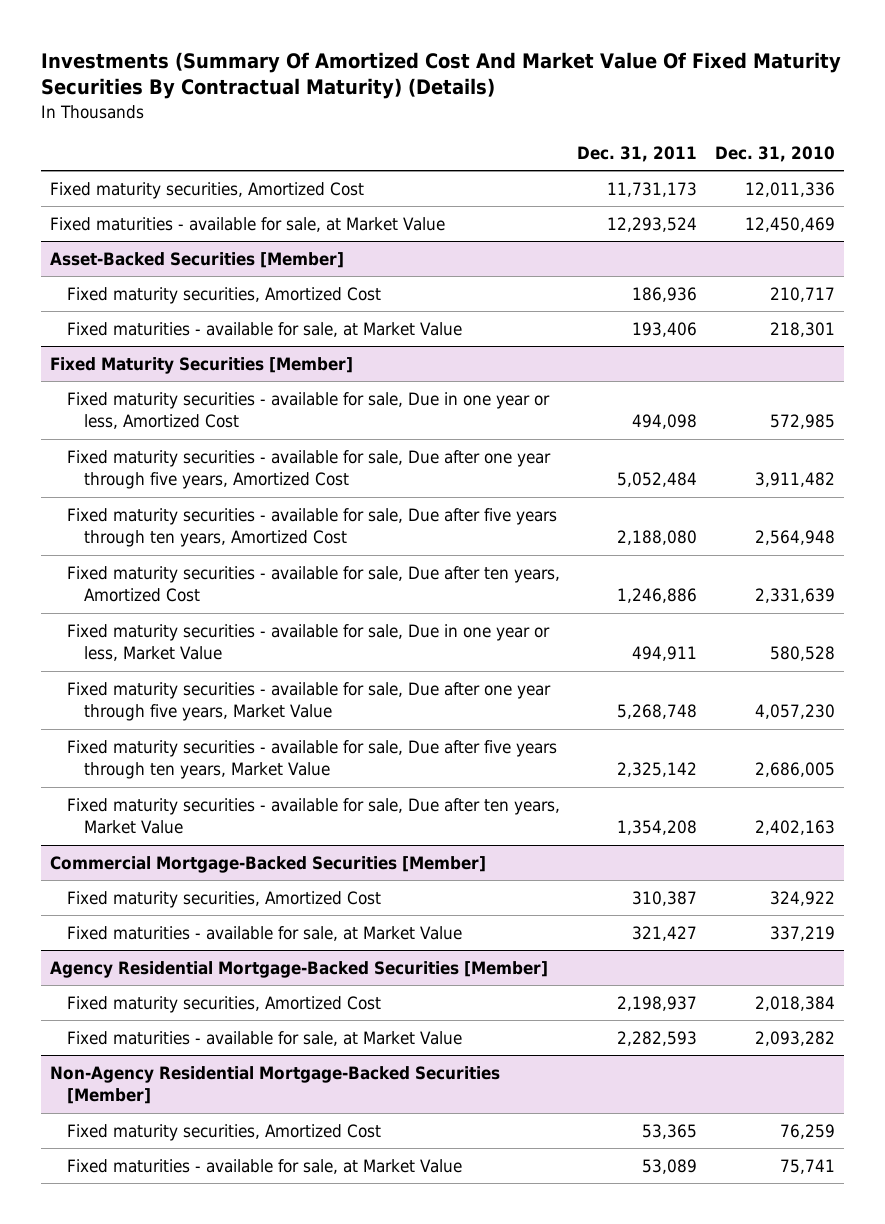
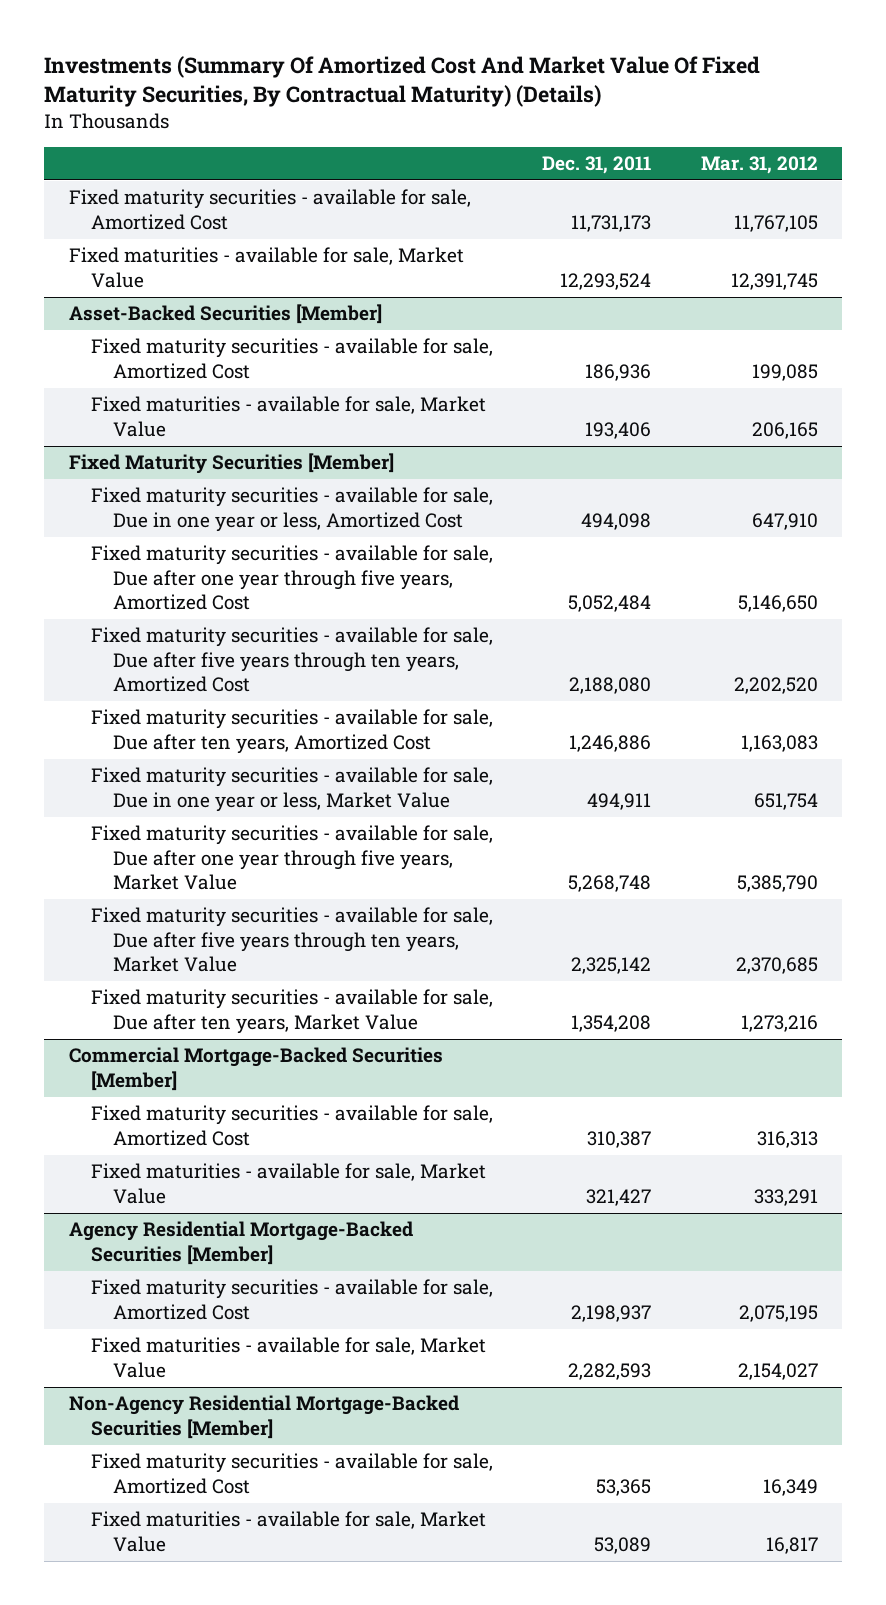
[40,51,841,100] Investments (Summary Of Amortized Cost And Market Value Of Fixed Maturity Securities By Contractual Maturity) (Details) -> [43,56,760,108] Investments (Summary Of Amortized Cost And Market Value Of Fixed Maturity Securities, By Contractual Maturity) (Details)
[714,145,835,162] Dec. 31, 2010 -> none
none -> [700,156,818,175] Mar. 31, 2012
[49,181,364,199] Fixed maturity securities, Amortized Cost -> [68,189,471,230] Fixed maturity securities - available for sale, Amortized Cost
[49,216,445,232] Fixed maturities - available for sale, at Market Value -> [68,247,464,288] Fixed maturities - available for sale, Market Value
[66,286,381,304] Fixed maturity securities, Amortized Cost -> [90,338,493,379] Fixed maturity securities - available for sale, Amortized Cost
[66,321,462,337] Fixed maturities - available for sale, at Market Value -> [90,396,486,437] Fixed maturities - available for sale, Market Value
[66,890,381,908] Fixed maturity securities, Amortized Cost -> [90,1105,493,1146] Fixed maturity securities - available for sale, Amortized Cost
[66,925,462,941] Fixed maturities - available for sale, at Market Value -> [90,1163,486,1204] Fixed maturities - available for sale, Market Value
[66,995,381,1013] Fixed maturity securities, Amortized Cost -> [90,1279,493,1320] Fixed maturity securities - available for sale, Amortized Cost
[66,1030,462,1046] Fixed maturities - available for sale, at Market Value -> [90,1337,486,1378] Fixed maturities - available for sale, Market Value
[66,1123,381,1141] Fixed maturity securities, Amortized Cost -> [90,1453,493,1494] Fixed maturity securities - available for sale, Amortized Cost
[66,1158,462,1174] Fixed maturities - available for sale, at Market Value -> [90,1511,486,1552] Fixed maturities - available for sale, Market Value

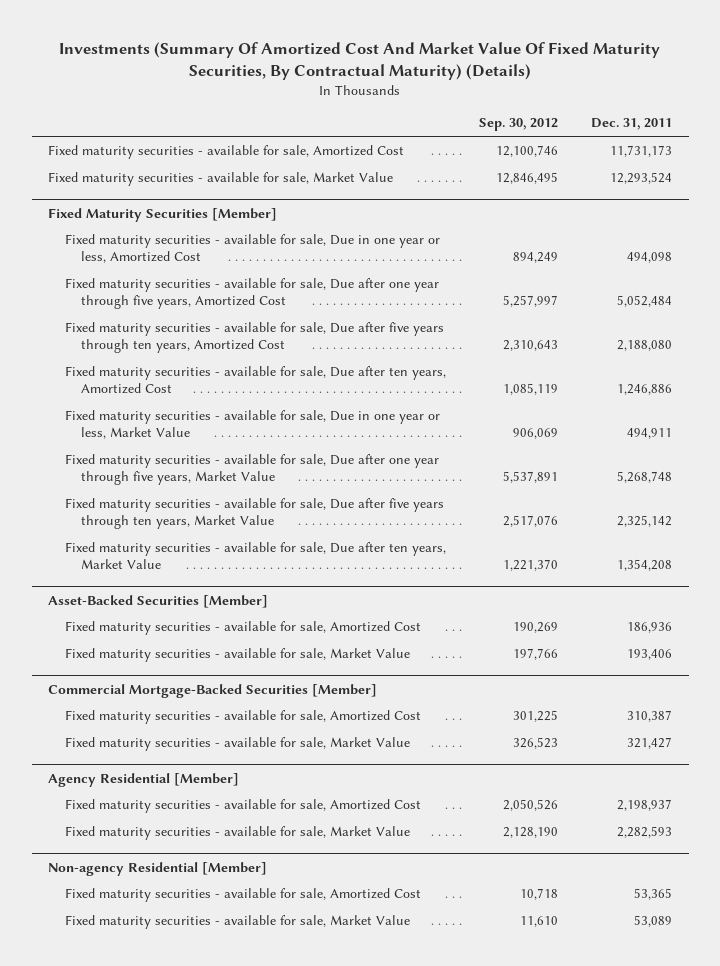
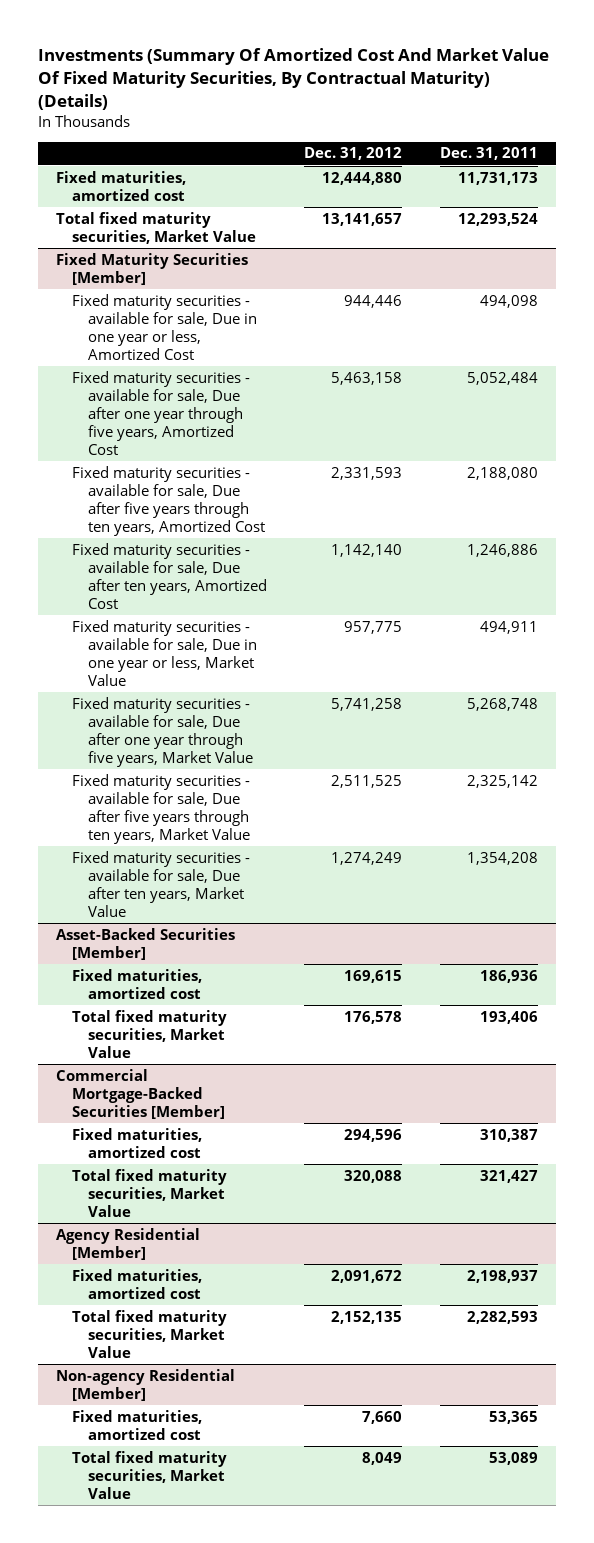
[478,118,558,132] Sep. 30, 2012 -> none
none -> [304,147,403,161] Dec. 31, 2012
[48,145,405,160] Fixed maturity securities - available for sale, Amortized Cost -> [56,170,187,201] Fixed maturities, amortized cost
[48,172,394,187] Fixed maturity securities - available for sale, Market Value -> [56,211,257,244] Total fixed maturity securities, Market Value
[64,621,421,636] Fixed maturity securities - available for sale, Amortized Cost -> [72,968,203,999] Fixed maturities, amortized cost
[64,648,410,663] Fixed maturity securities - available for sale, Market Value -> [72,1009,228,1058] Total fixed maturity securities, Market Value
[64,710,421,725] Fixed maturity securities - available for sale, Amortized Cost -> [72,1127,203,1158] Fixed maturities, amortized cost
[64,737,410,752] Fixed maturity securities - available for sale, Market Value -> [72,1168,228,1217] Total fixed maturity securities, Market Value
[64,799,421,814] Fixed maturity securities - available for sale, Amortized Cost -> [72,1268,203,1299] Fixed maturities, amortized cost
[64,826,410,841] Fixed maturity securities - available for sale, Market Value -> [72,1309,228,1358] Total fixed maturity securities, Market Value
[64,888,421,903] Fixed maturity securities - available for sale, Amortized Cost -> [72,1409,203,1440] Fixed maturities, amortized cost
[64,915,410,930] Fixed maturity securities - available for sale, Market Value -> [72,1450,228,1499] Total fixed maturity securities, Market Value

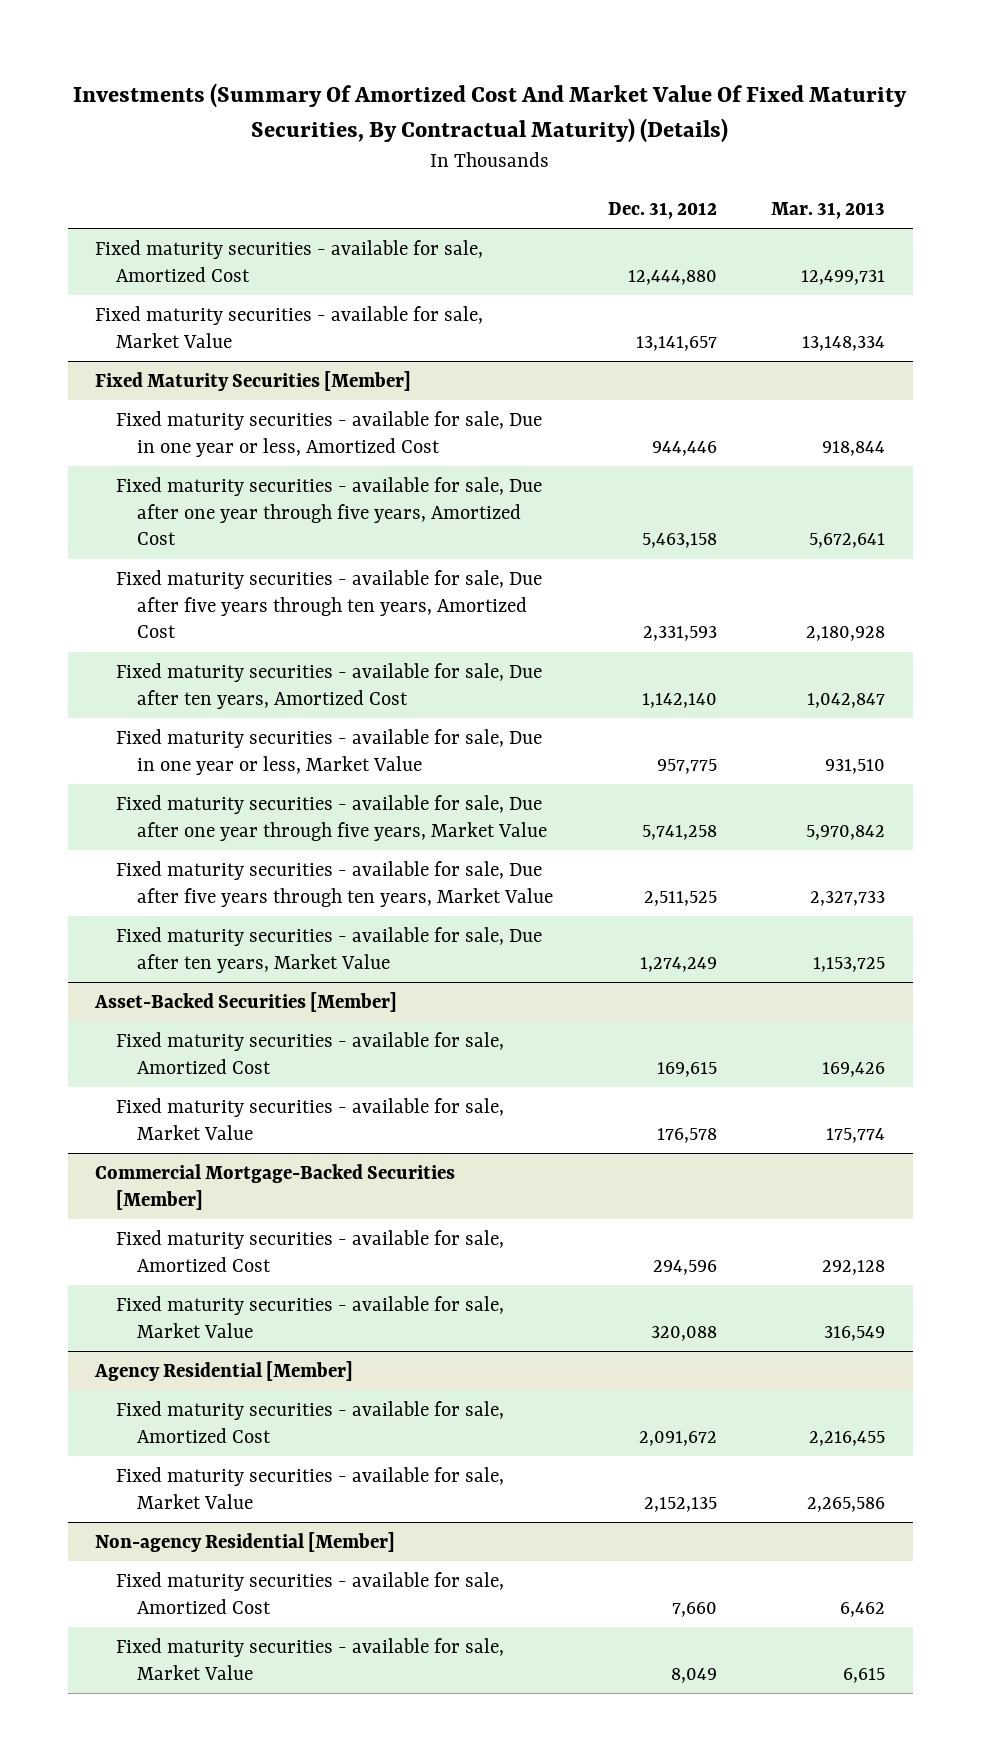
[439,147,538,161] Dec. 31, 2011 -> none
none -> [771,201,886,219] Mar. 31, 2013
[56,170,187,201] Fixed maturities, amortized cost -> [95,239,484,282] Fixed maturity securities - available for sale, Amortized Cost
[56,211,257,244] Total fixed maturity securities, Market Value -> [95,305,484,348] Fixed maturity securities - available for sale, Market Value
[72,968,203,999] Fixed maturities, amortized cost -> [116,1031,505,1074] Fixed maturity securities - available for sale, Amortized Cost
[72,1009,228,1058] Total fixed maturity securities, Market Value -> [116,1097,505,1140] Fixed maturity securities - available for sale, Market Value
[72,1127,203,1158] Fixed maturities, amortized cost -> [116,1229,505,1272] Fixed maturity securities - available for sale, Amortized Cost
[72,1168,228,1217] Total fixed maturity securities, Market Value -> [116,1295,505,1338] Fixed maturity securities - available for sale, Market Value
[72,1268,203,1299] Fixed maturities, amortized cost -> [116,1400,505,1443] Fixed maturity securities - available for sale, Amortized Cost
[72,1309,228,1358] Total fixed maturity securities, Market Value -> [116,1466,505,1509] Fixed maturity securities - available for sale, Market Value
[72,1409,203,1440] Fixed maturities, amortized cost -> [116,1571,505,1614] Fixed maturity securities - available for sale, Amortized Cost
[72,1450,228,1499] Total fixed maturity securities, Market Value -> [116,1637,505,1680] Fixed maturity securities - available for sale, Market Value

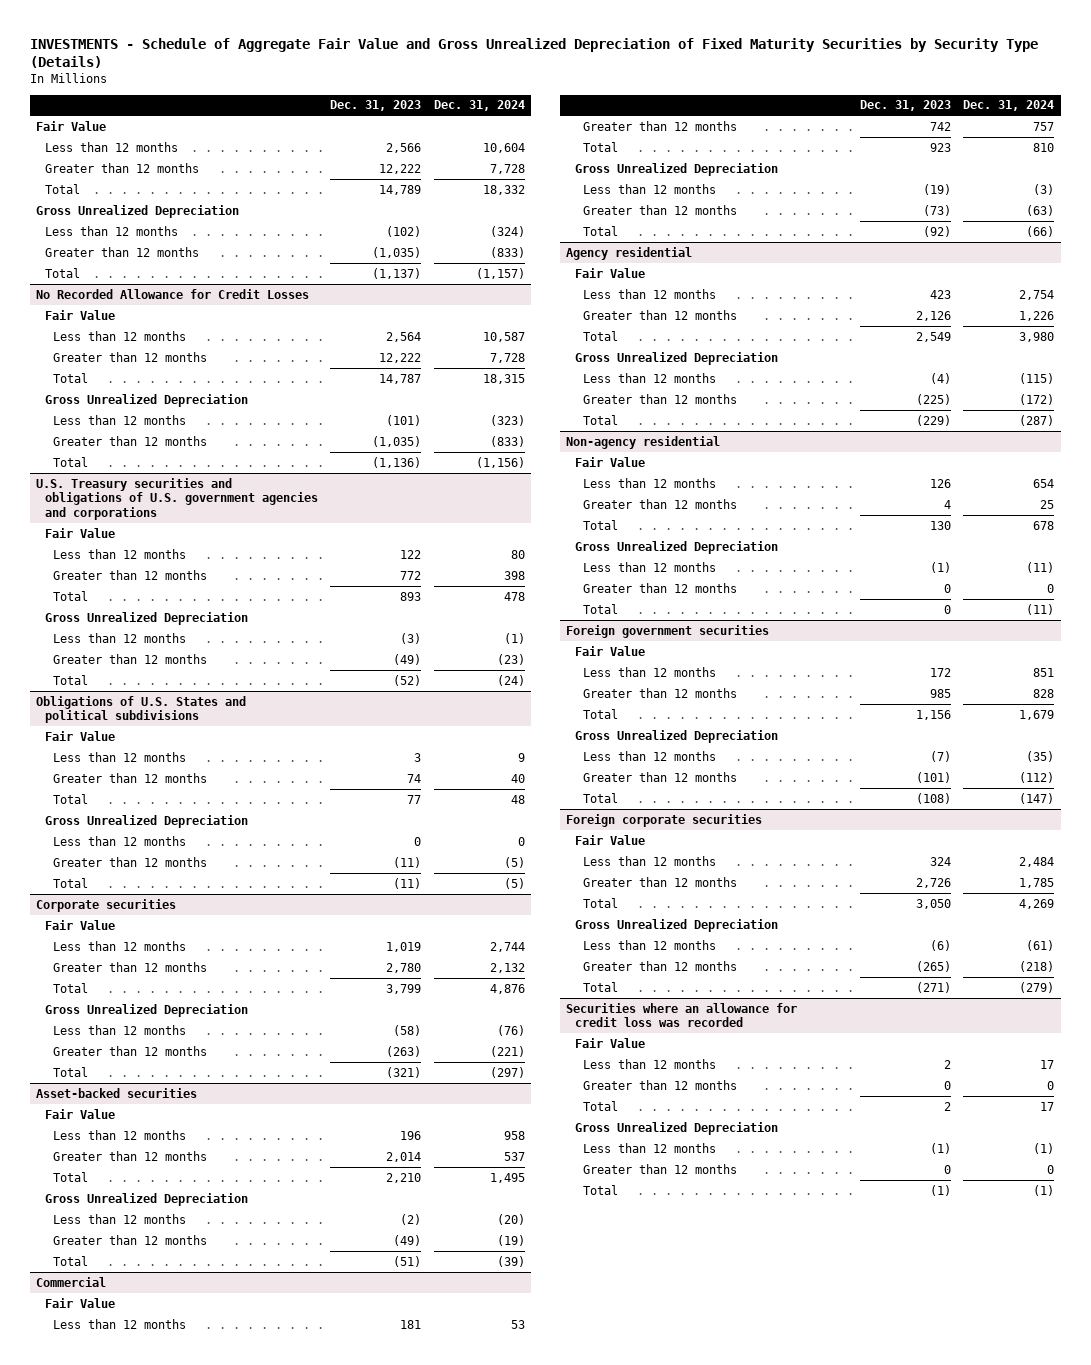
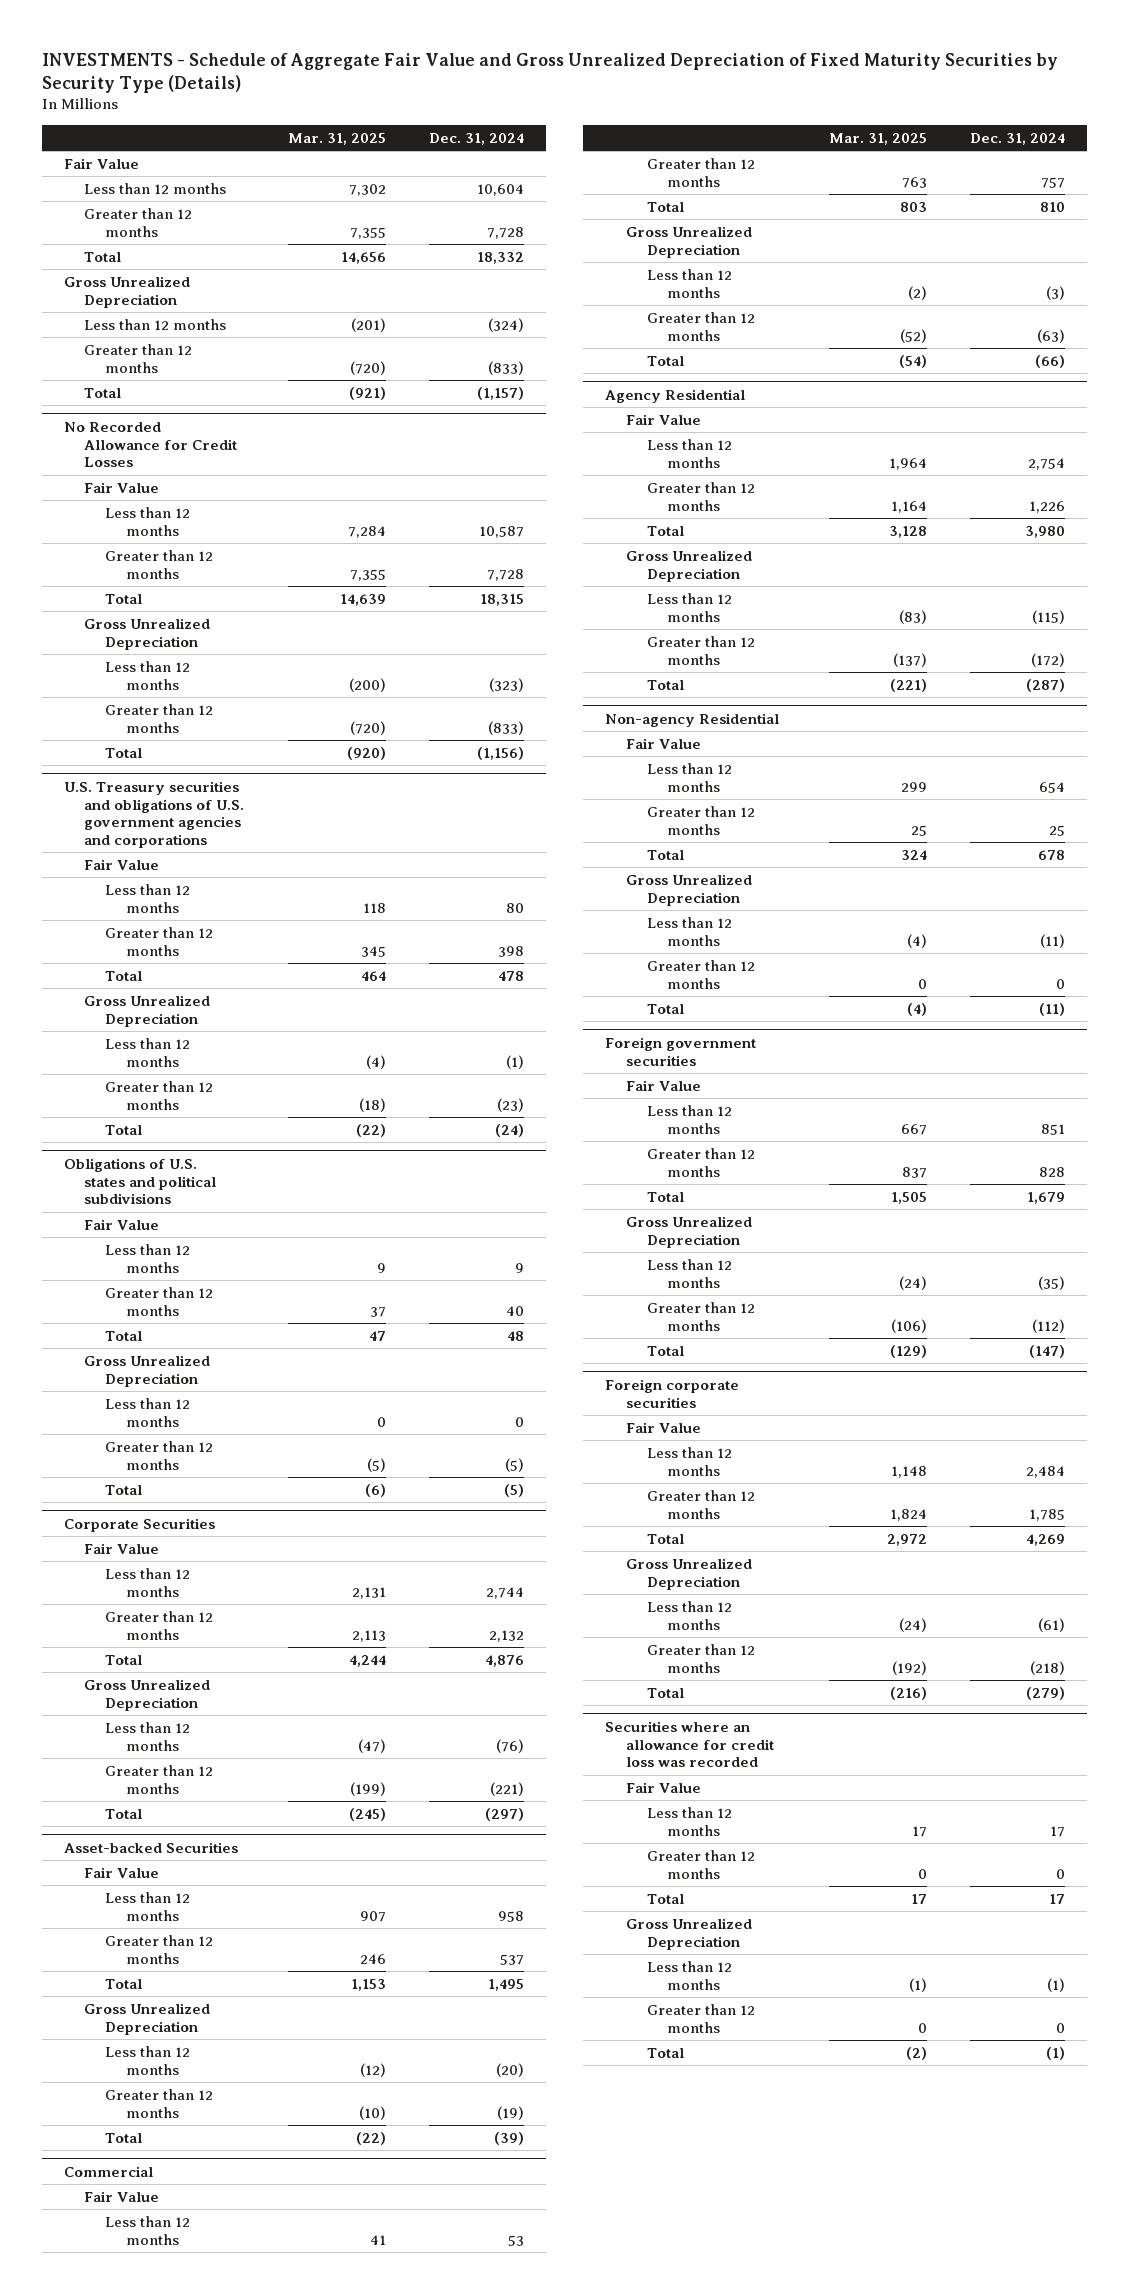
[330,100,422,112] Dec. 31, 2023 -> none
none -> [287,132,386,145] Mar. 31, 2025
[36,695,247,724] Obligations of U.S. States and political subdivisions -> [63,1157,217,1205] Obligations of U.S. states and political subdivisions
[36,898,177,912] Corporate securities -> [63,1517,215,1532] Corporate Securities
[36,1087,198,1098] Asset-backed securities -> [63,1841,238,1853] Asset-backed Securities
[566,246,693,260] Agency residential -> [605,388,746,403] Agency Residential
[566,435,721,449] Non-agency residential -> [605,712,780,727] Non-agency Residential

